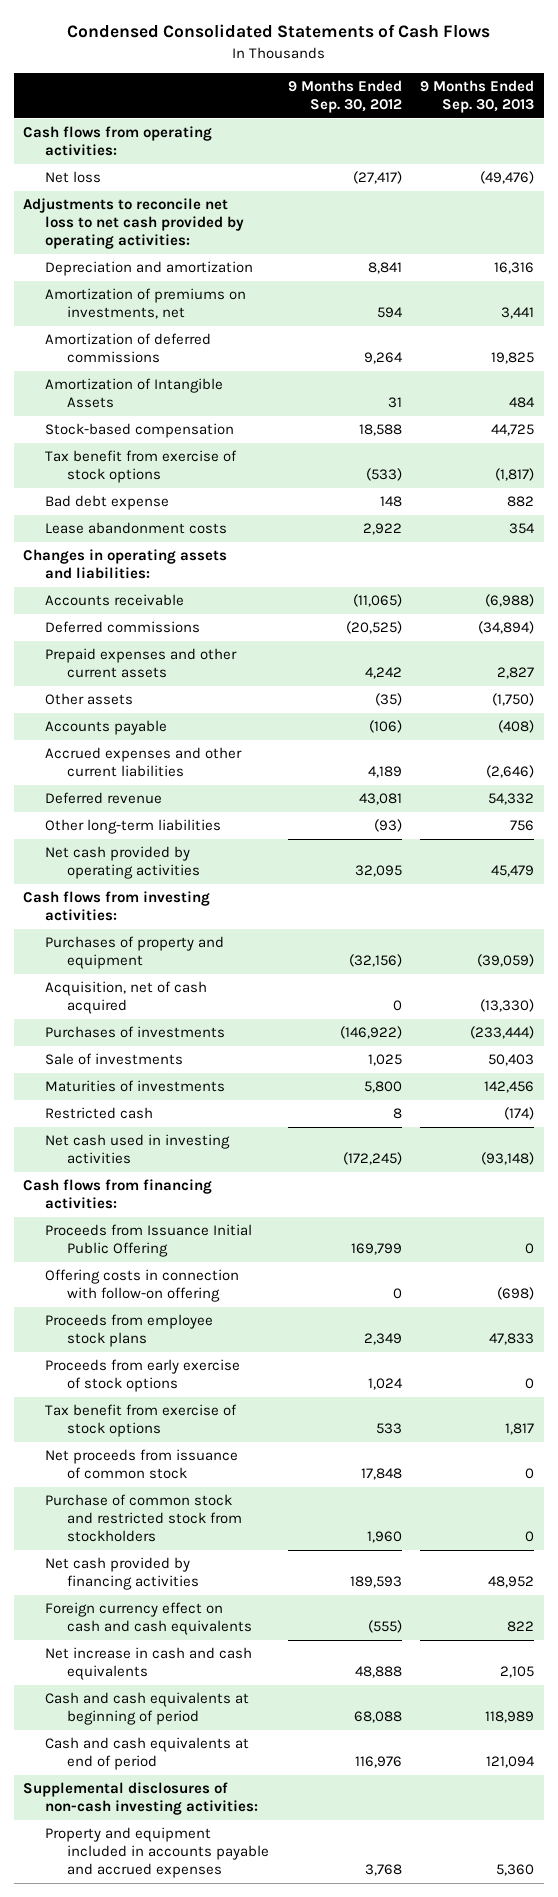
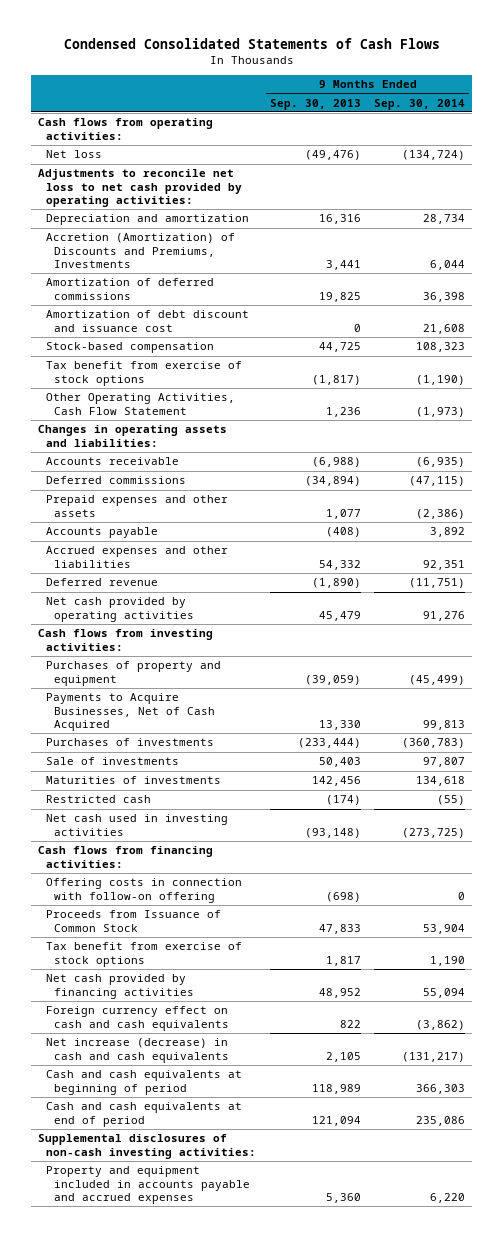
[287,80,402,113] 9 Months Ended Sep. 30, 2012 -> none
none -> [374,98,466,110] Sep. 30, 2014
[44,288,246,320] Amortization of premiums on investments, net -> [46,233,236,268] Accretion (Amortization) of Discounts and Premiums, Investments
[44,378,223,409] Amortization of Intangible Assets -> none
none -> [46,310,250,332] Amortization of debt discount and issuance cost
[44,495,169,511] Bad debt expense -> none
[44,522,227,535] Lease abandonment costs -> none
none -> [46,393,236,415] Other Operating Activities, Cash Flow Statement
[44,693,133,706] Other assets -> none
[44,648,237,679] Prepaid expenses and other current assets -> [46,495,229,517] Prepaid expenses and other assets
[497,667,535,680] 2,827 -> [325,508,361,519] 1,077
[44,747,242,778] Accrued expenses and other current liabilities -> none
[44,819,221,835] Other long-term liabilities -> none
[44,792,162,805] Deferred revenue -> [46,546,229,568] Accrued expenses and other liabilities
none -> [46,578,159,587] Deferred revenue
[44,981,207,1015] Acquisition, net of cash acquired -> none
none -> [46,693,216,731] Payments to Acquire Businesses, Net of Cash Acquired
[44,1224,252,1258] Proceeds from Issuance Initial Public Offering -> none
[44,1359,240,1393] Proceeds from early exercise of stock options -> none
[44,1314,213,1348] Proceeds from employee stock plans -> [46,910,222,932] Proceeds from Issuance of Common Stock
[44,1449,238,1480] Net proceeds from issuance of common stock -> none
[44,1494,242,1542] Purchase of common stock and restricted stock from stockholders -> none
[44,1647,252,1681] Net increase in cash and cash equivalents -> [46,1038,230,1063] Net increase (decrease) in cash and cash equivalents

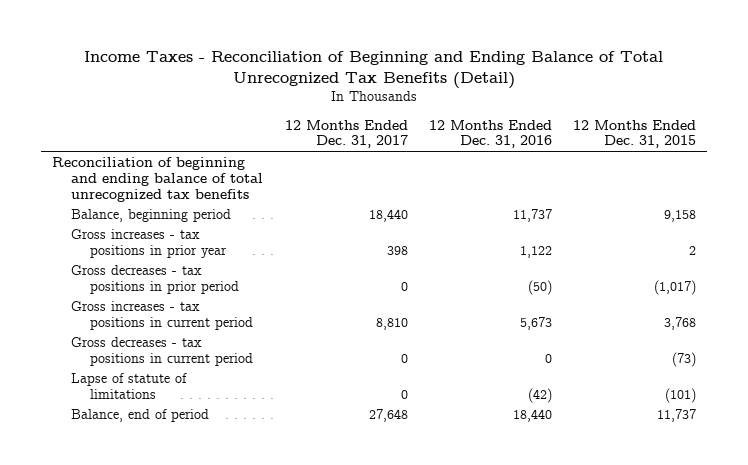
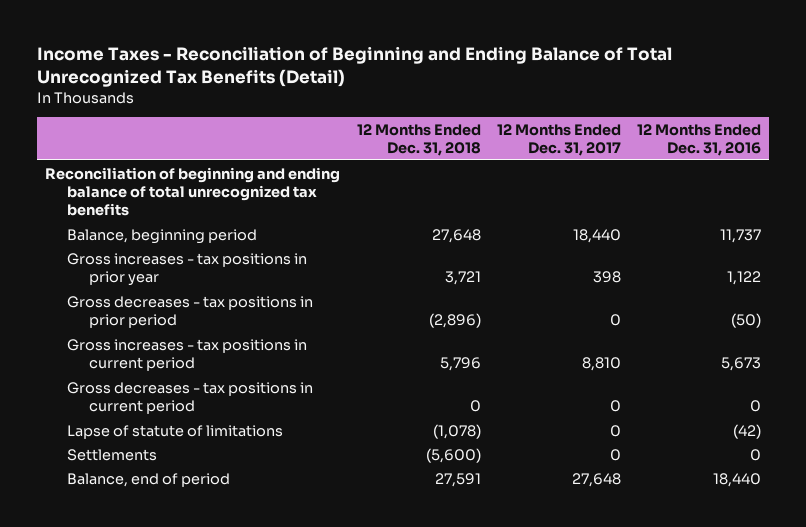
[573,119,697,149] 12 Months Ended Dec. 31, 2015 -> none
none -> [356,123,481,157] 12 Months Ended Dec. 31, 2018
none -> [67,448,158,461] Settlements

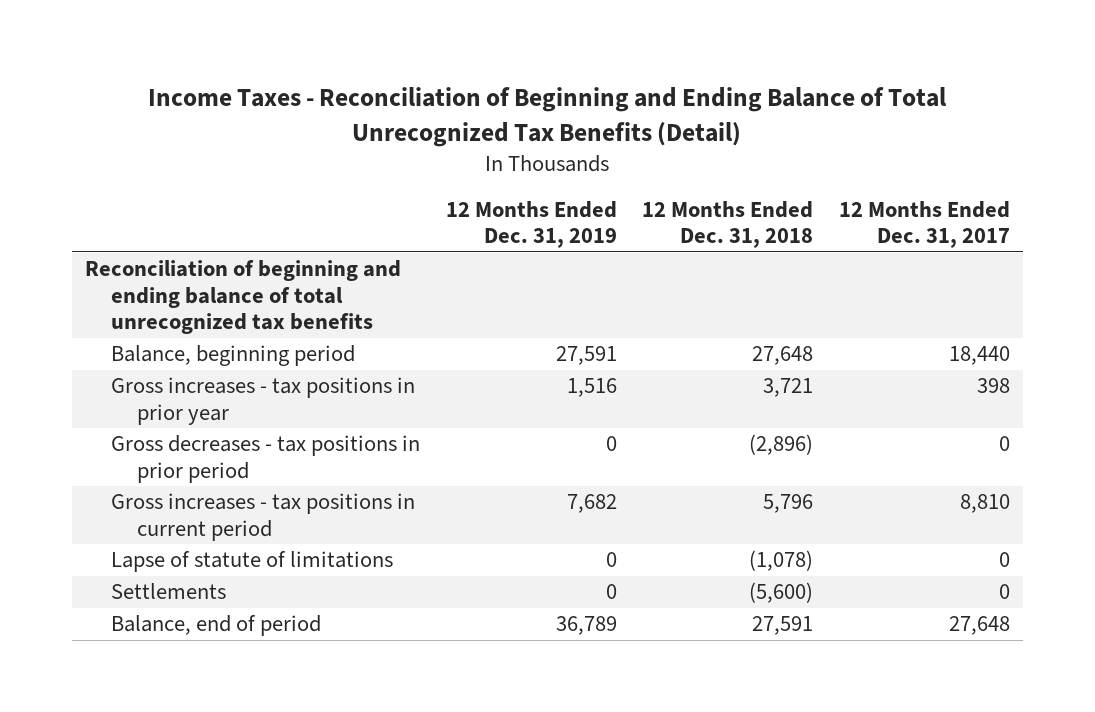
[636,123,761,157] 12 Months Ended Dec. 31, 2016 -> none
none -> [445,200,617,249] 12 Months Ended Dec. 31, 2019
[67,381,314,414] Gross decreases - tax positions in current period -> none

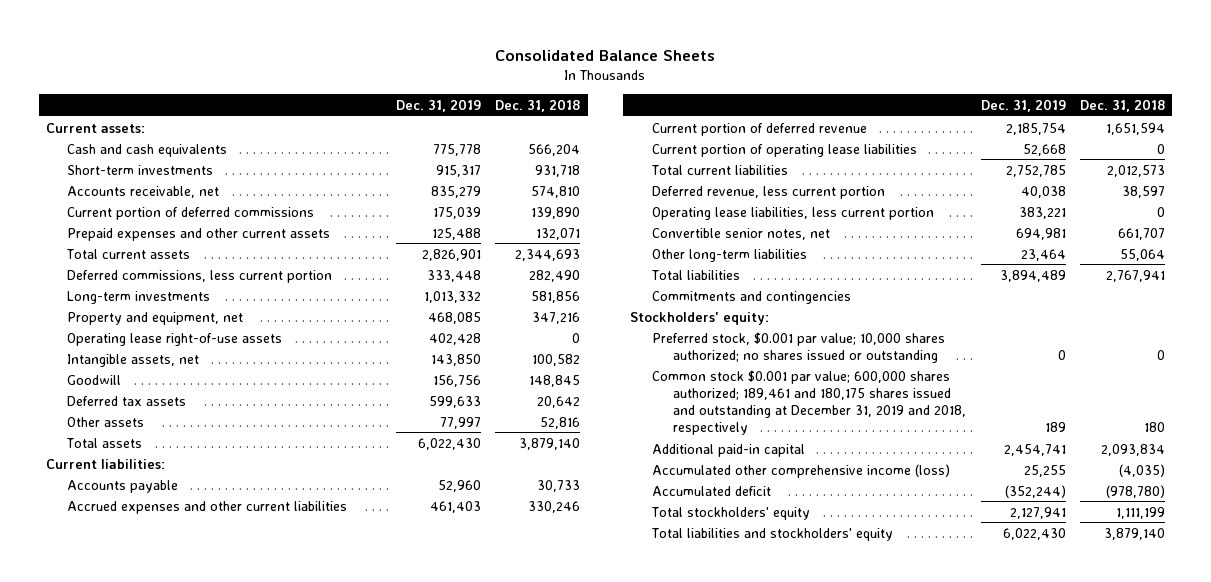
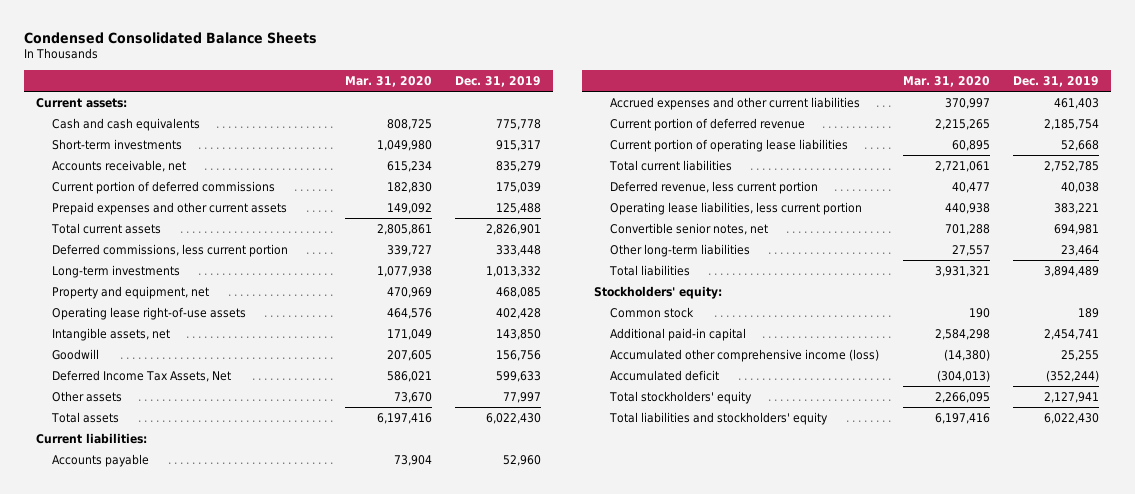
[495,49,716,61] Consolidated Balance Sheets -> [24,31,318,44] Condensed Consolidated Balance Sheets
[495,98,581,112] Dec. 31, 2018 -> none
none -> [344,75,432,87] Mar. 31, 2020
[67,395,187,406] Deferred tax assets -> [52,369,232,382] Deferred Income Tax Assets, Net
[651,290,851,304] Commitments and contingencies -> none
[651,331,945,363] Preferred stock, $0.001 par value; 10,000 shares authorized; no shares issued or outstanding -> none
[651,369,967,435] Common stock $0.001 par value; 600,000 shares authorized; 189,461 and 180,175 shares issued and outstanding at December 31, 2019 and 2018, respectively -> [610,306,695,318] Common stock

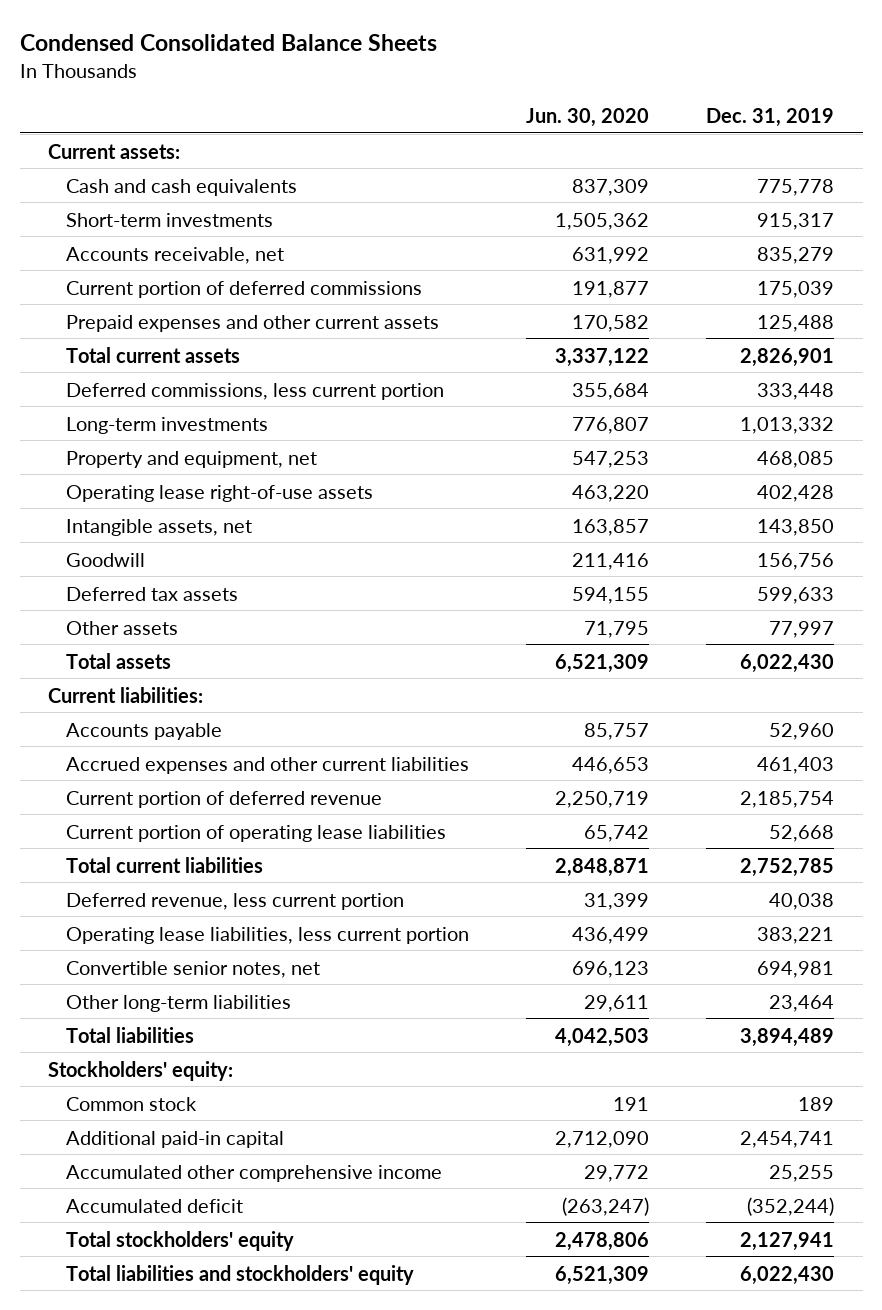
[344,75,432,87] Mar. 31, 2020 -> none
none -> [526,107,650,127] Jun. 30, 2020
[52,369,232,382] Deferred Income Tax Assets, Net -> [66,586,239,601] Deferred tax assets
[610,348,880,362] Accumulated other comprehensive income (loss) -> [66,1164,443,1182] Accumulated other comprehensive income

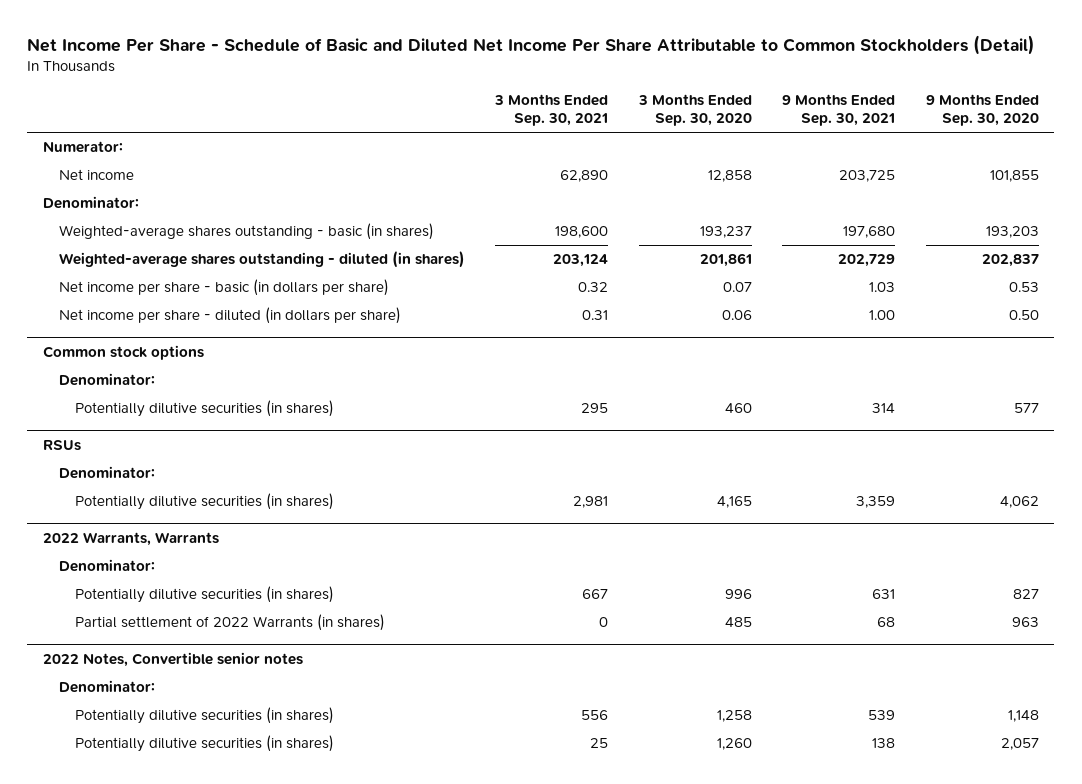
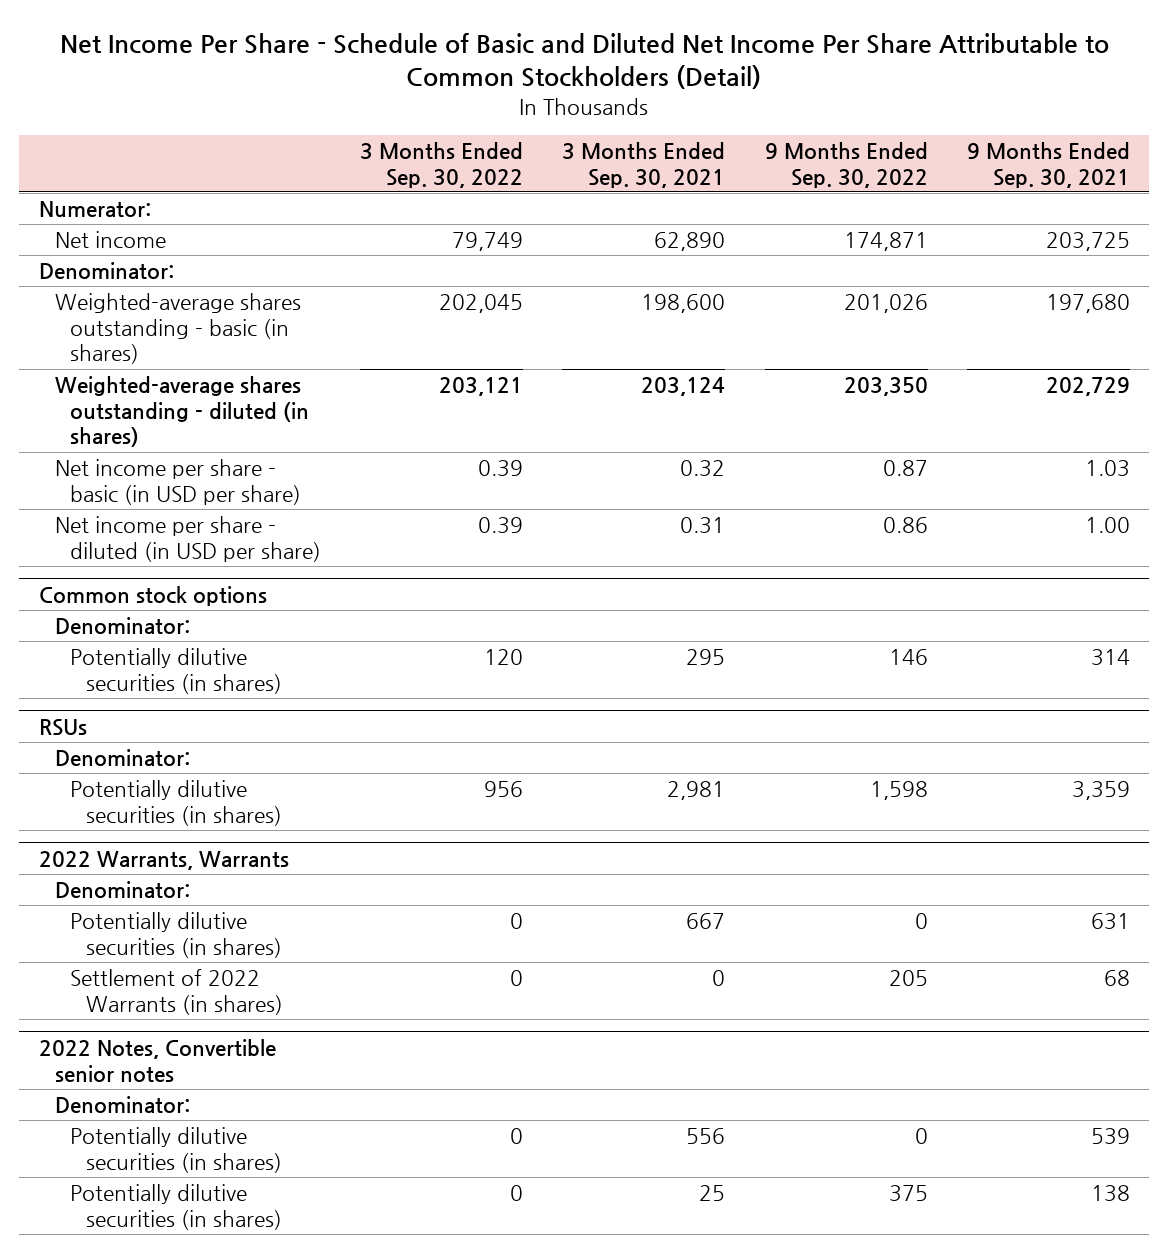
[637,94,752,126] 3 Months Ended Sep. 30, 2020 -> none
[926,94,1040,126] 9 Months Ended Sep. 30, 2020 -> none
none -> [360,141,524,188] 3 Months Ended Sep. 30, 2022
none -> [764,141,928,188] 9 Months Ended Sep. 30, 2022
[58,279,389,297] Net income per share - basic (in dollars per share) -> [54,458,302,505] Net income per share - basic (in USD per share)
[58,307,401,325] Net income per share - diluted (in dollars per share) -> [54,515,322,562] Net income per share - diluted (in USD per share)
[75,614,386,632] Partial settlement of 2022 Warrants (in shares) -> [70,968,283,1015] Settlement of 2022 Warrants (in shares)

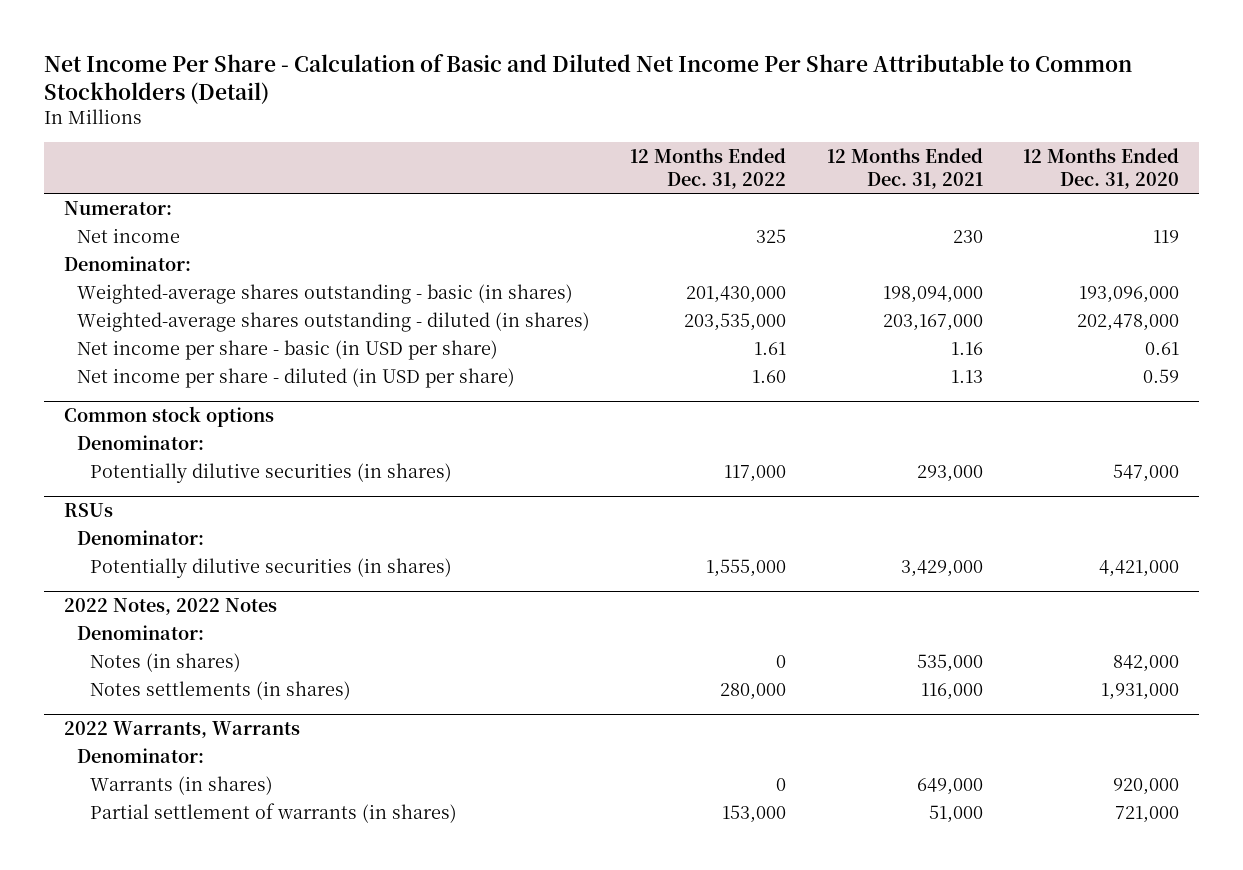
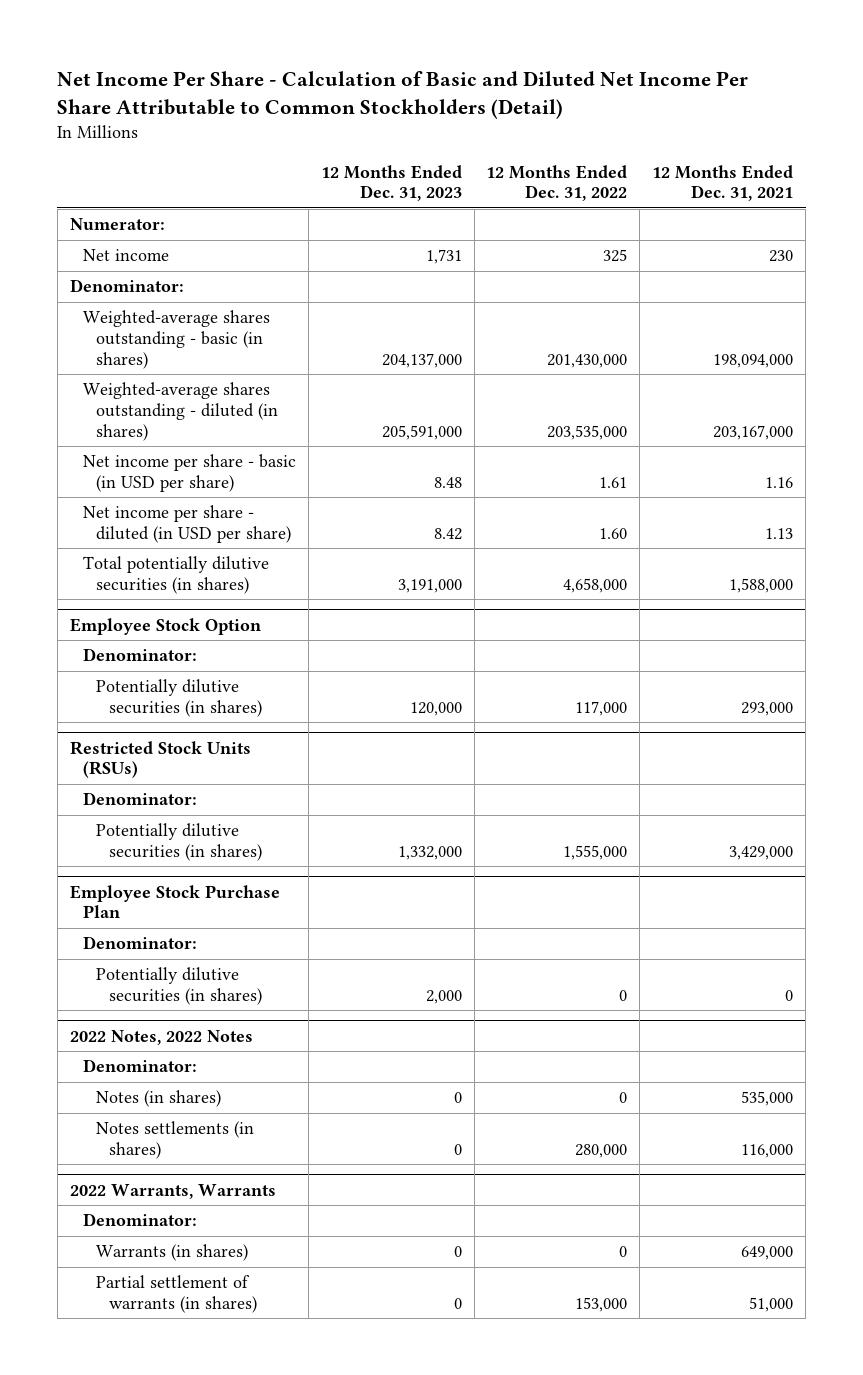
[1022,147,1179,189] 12 Months Ended Dec. 31, 2020 -> none
none -> [320,164,462,202] 12 Months Ended Dec. 31, 2023
none -> [82,556,269,595] Total potentially dilutive securities (in shares)
[63,406,274,428] Common stock options -> [69,617,261,635] Employee Stock Option
[63,503,113,518] RSUs -> [69,740,251,779] Restricted Stock Units (RSUs)
none -> [69,884,280,919] Employee Stock Purchase Plan
none -> [82,936,197,950] Denominator:
none -> [96,967,263,1006] Potentially dilutive securities (in shares)

